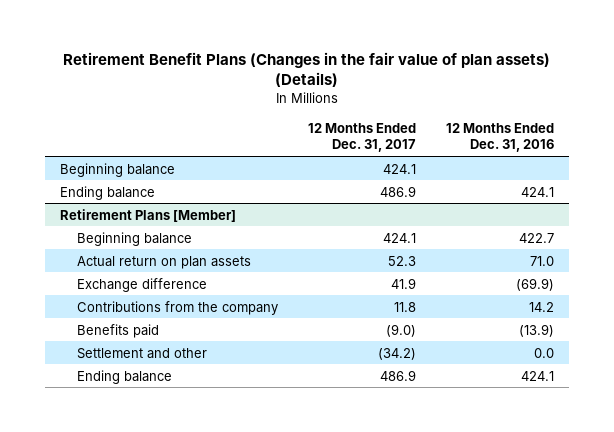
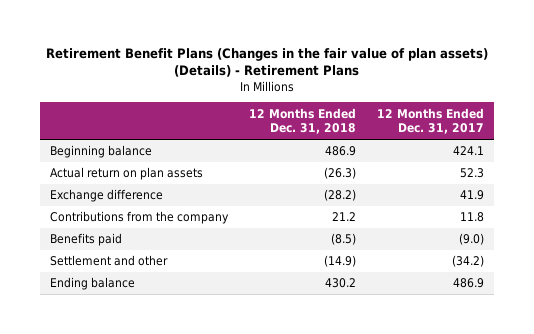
[62,51,550,88] Retirement Benefit Plans (Changes in the fair value of plan assets) (Details) -> [45,47,488,78] Retirement Benefit Plans (Changes in the fair value of plan assets) (Details) - Retirement Plans
[446,122,555,153] 12 Months Ended Dec. 31, 2016 -> none
none -> [248,107,356,135] 12 Months Ended Dec. 31, 2018
[59,185,155,200] Ending balance -> none
[59,208,236,222] Retirement Plans [Member] -> none
[76,231,192,246] Beginning balance -> none

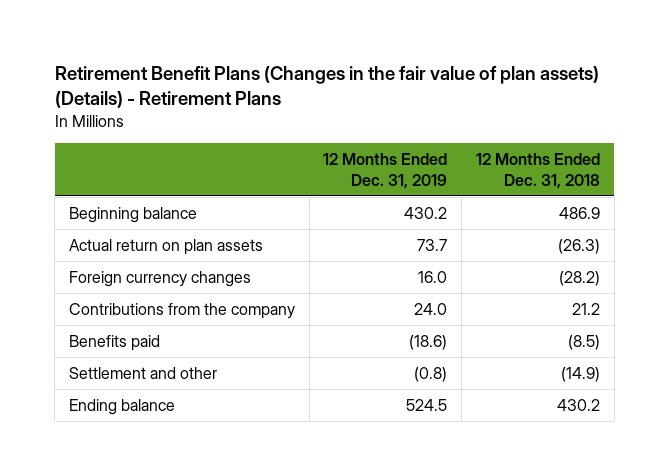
[376,107,484,135] 12 Months Ended Dec. 31, 2017 -> none
none -> [323,152,448,189] 12 Months Ended Dec. 31, 2019
[50,189,164,203] Exchange difference -> [68,270,251,287] Foreign currency changes

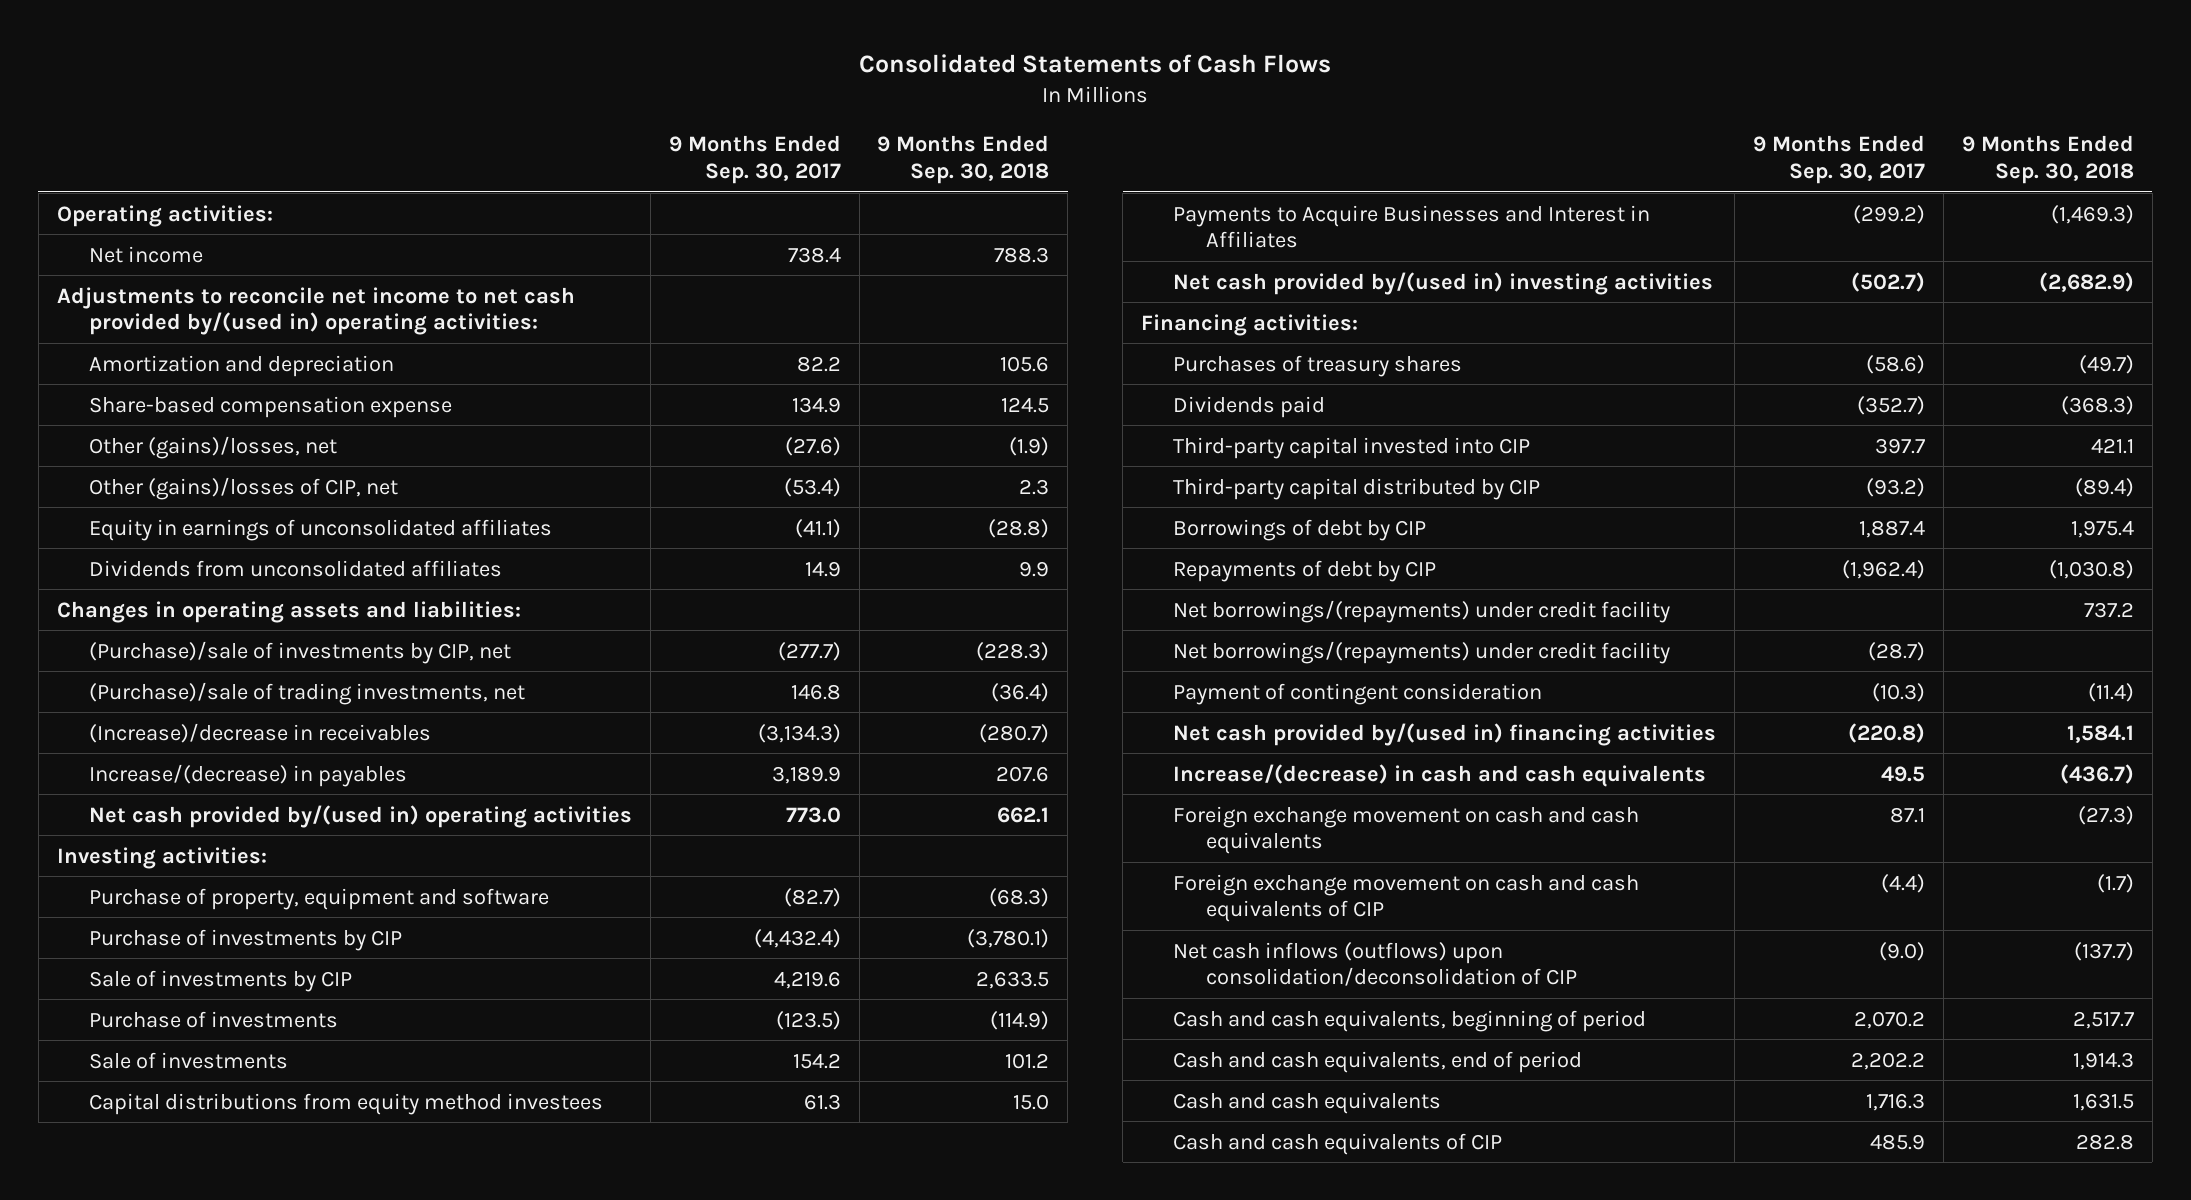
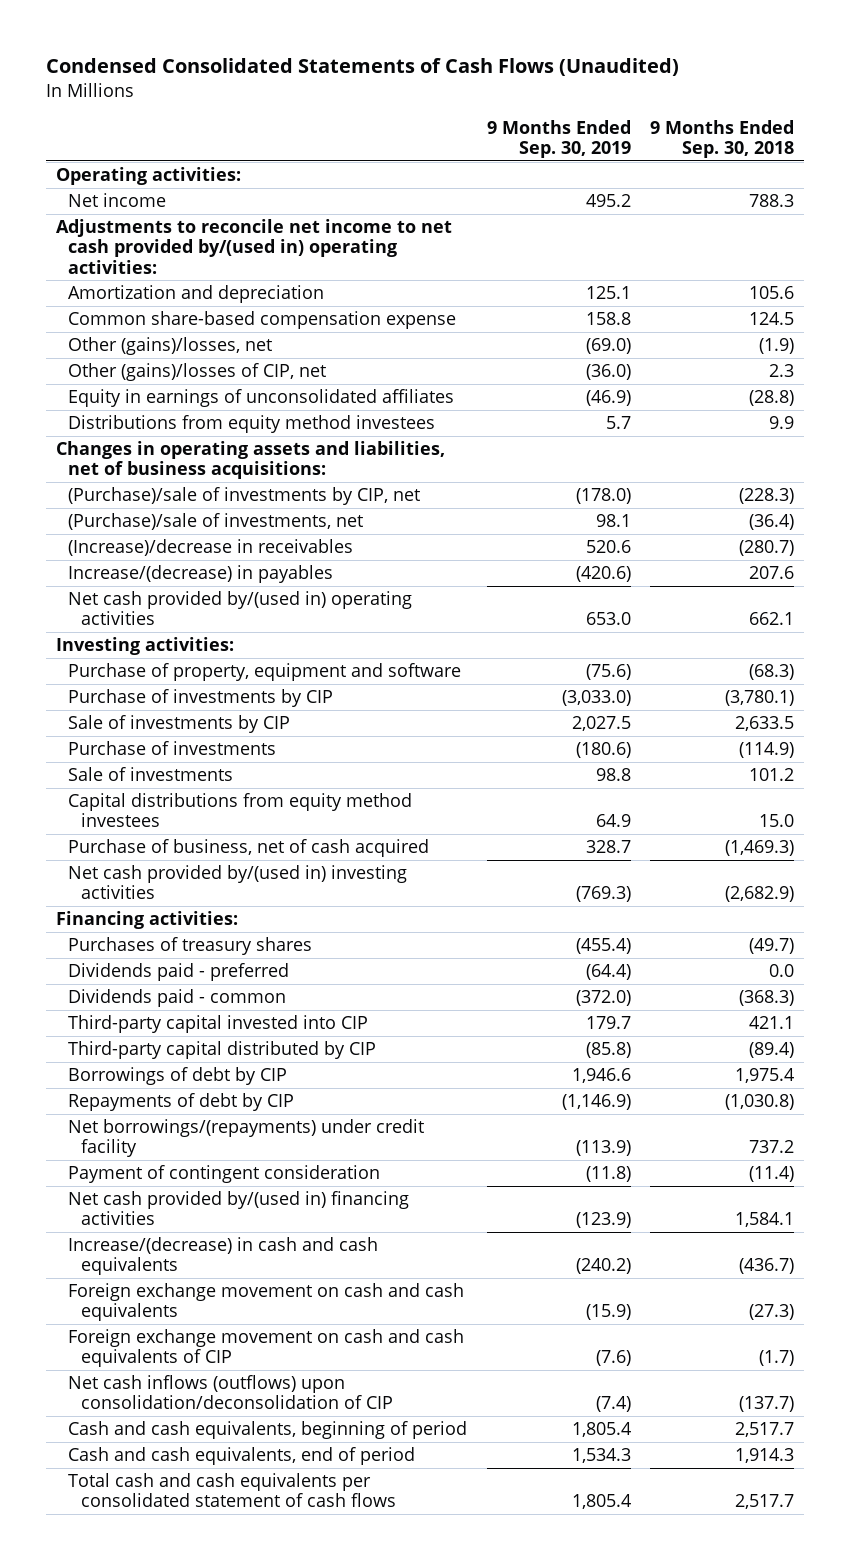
[859,54,1332,74] Consolidated Statements of Cash Flows -> [45,58,679,77] Condensed Consolidated Statements of Cash Flows (Unaudited)
[668,135,841,185] 9 Months Ended Sep. 30, 2017 -> none
none -> [486,119,631,158] 9 Months Ended Sep. 30, 2019
[88,395,452,418] Share-based compensation expense -> [68,311,457,330] Common share-based compensation expense
[88,559,502,577] Dividends from unconsolidated affiliates -> [68,415,436,434] Distributions from equity method investees
[56,600,521,623] Changes in operating assets and liabilities: -> [55,441,445,480] Changes in operating assets and liabilities, net of business acquisitions:
[88,681,525,705] (Purchase)/sale of trading investments, net -> [68,513,364,531] (Purchase)/sale of investments, net
[1173,204,1651,249] Payments to Acquire Businesses and Interest in Affiliates -> [68,839,430,858] Purchase of business, net of cash acquired
none -> [68,963,290,982] Dividends paid - preferred
[1173,395,1326,418] Dividends paid -> [68,989,287,1008] Dividends paid - common
[1173,640,1671,664] Net borrowings/(repayments) under credit facility -> none
[1173,1091,1442,1114] Cash and cash equivalents -> none
[1173,1132,1503,1155] Cash and cash equivalents of CIP -> none
none -> [68,1473,397,1508] Total cash and cash equivalents per consolidated statement of cash flows

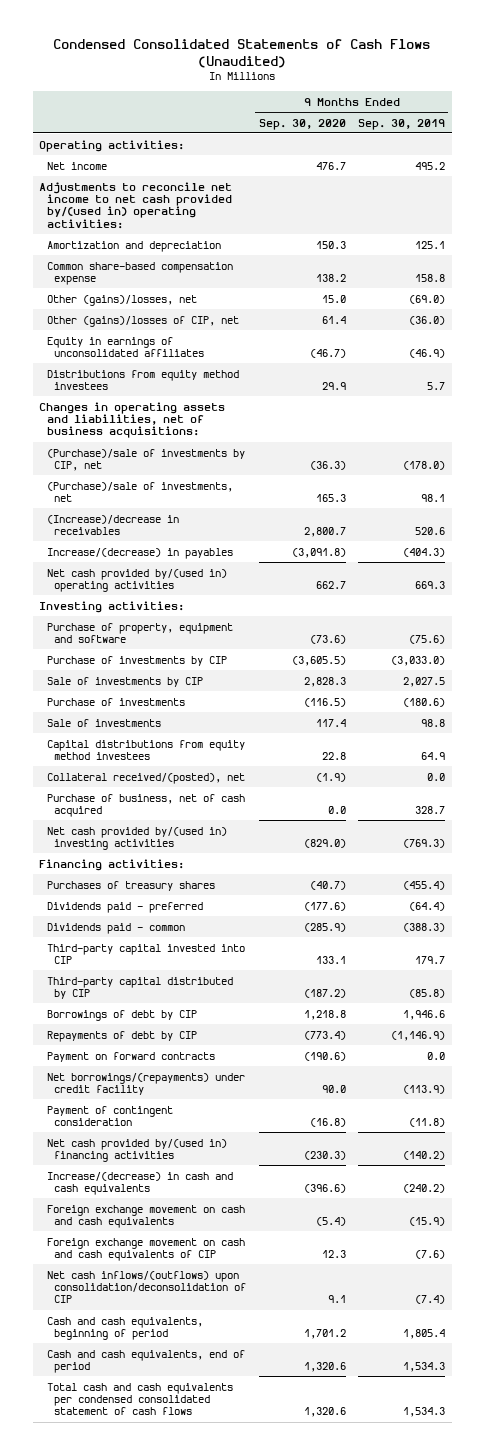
[650,119,795,158] 9 Months Ended Sep. 30, 2018 -> none
none -> [258,118,346,130] Sep. 30, 2020
[575,566,631,583] (420.6) -> [403,547,446,557] (404.3)
[585,612,631,626] 653.0 -> [415,580,446,589] 669.3
none -> [46,772,245,784] Collateral received/(posted), net
[575,990,631,1007] (372.0) -> [403,922,446,932] (388.3)
none -> [46,1051,215,1062] Payment on forward contracts
[575,1212,631,1229] (123.9) -> [403,1150,446,1160] (140.2)
[68,1375,394,1410] Net cash inflows (outflows) upon consolidation/deconsolidation of CIP -> [46,1270,247,1304] Net cash inflows/(outflows) upon consolidation/deconsolidation of CIP
[68,1473,397,1508] Total cash and cash equivalents per consolidated statement of cash flows -> [46,1382,233,1416] Total cash and cash equivalents per condensed consolidated statement of cash flows
[571,1494,631,1510] 1,805.4 -> [403,1407,446,1418] 1,534.3

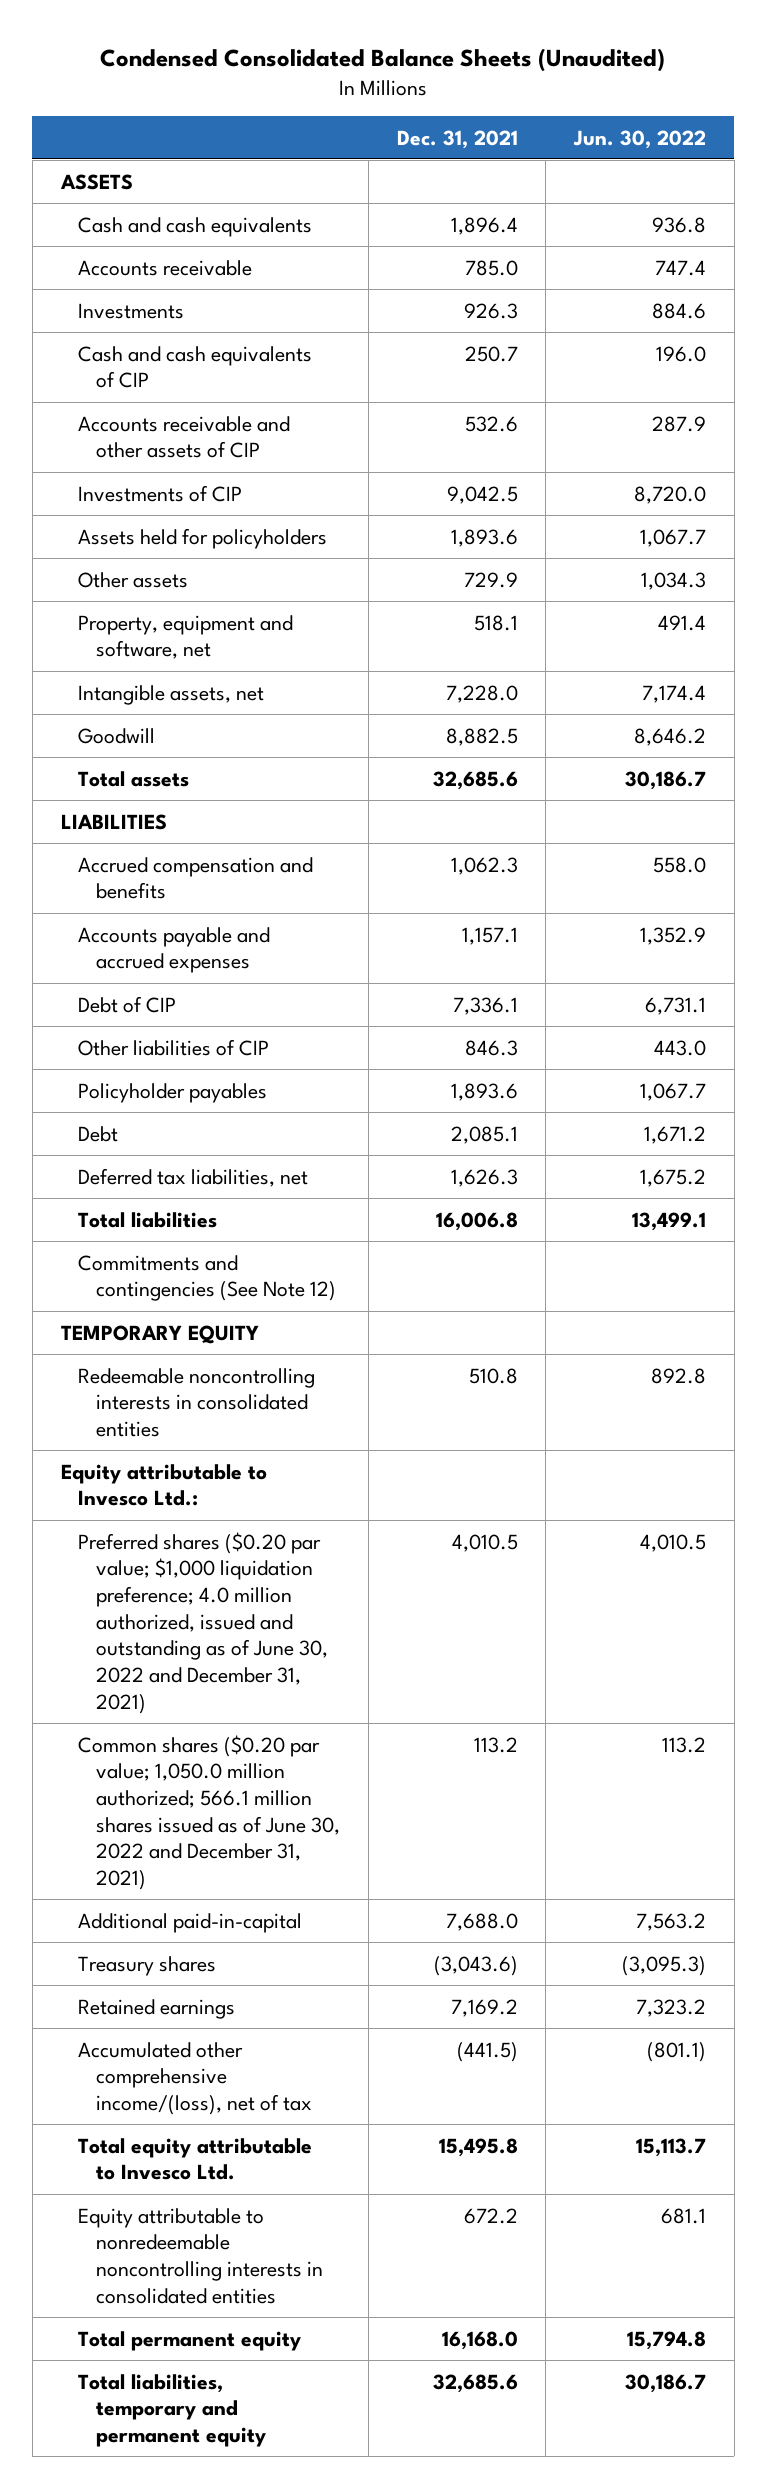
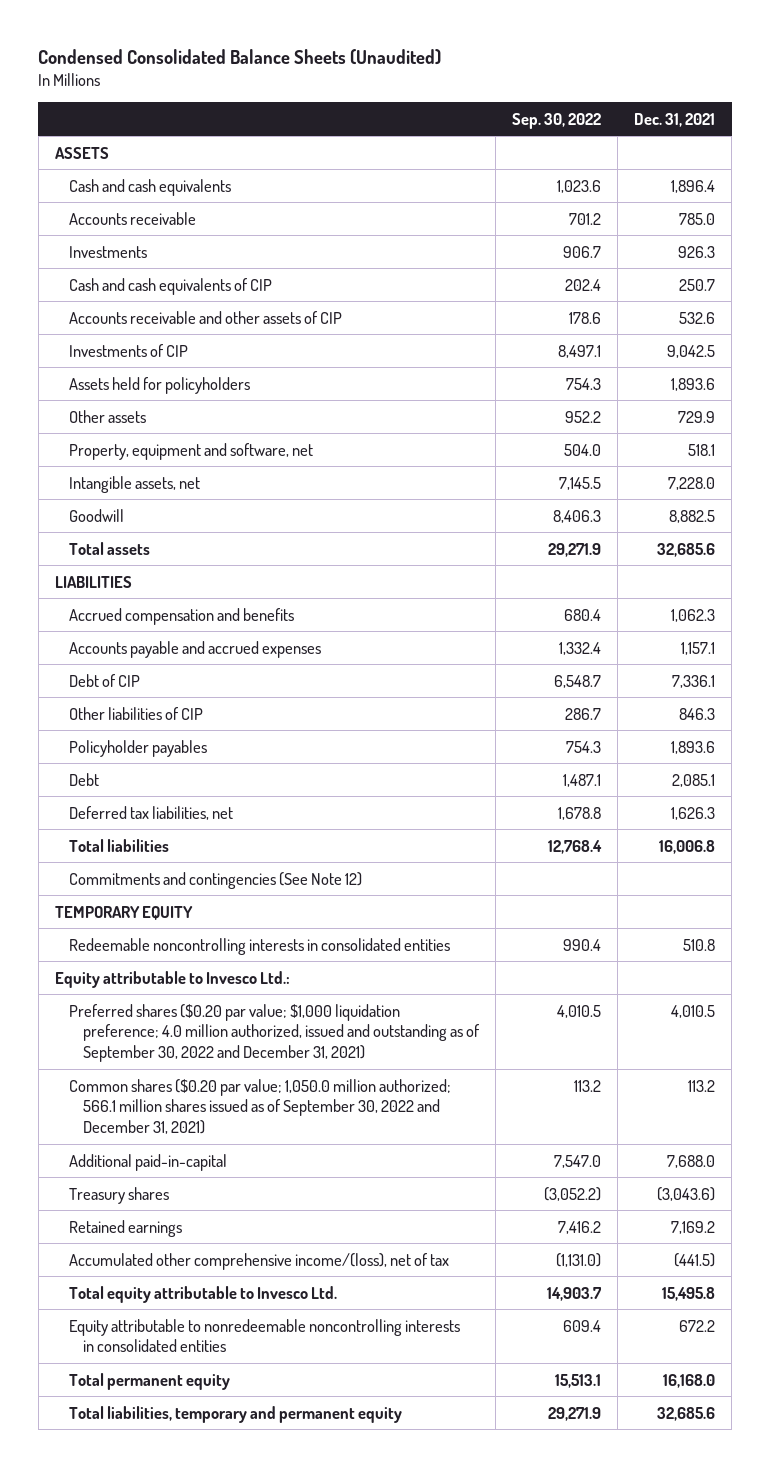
[573,129,707,149] Jun. 30, 2022 -> none
none -> [512,112,602,129] Sep. 30, 2022
[78,1531,329,1714] Preferred shares ($0.20 par value; $1,000 liquidation preference; 4.0 million authorized, issued and outstanding as of June 30, 2022 and December 31, 2021) -> [68,1003,480,1063] Preferred shares ($0.20 par value; $1,000 liquidation preference; 4.0 million authorized, issued and outstanding as of September 30, 2022 and December 31, 2021)
[78,1734,341,1890] Common shares ($0.20 par value; 1,050.0 million authorized; 566.1 million shares issued as of June 30, 2022 and December 31, 2021) -> [68,1078,451,1135] Common shares ($0.20 par value; 1,050.0 million authorized; 566.1 million shares issued as of September 30, 2022 and December 31, 2021)

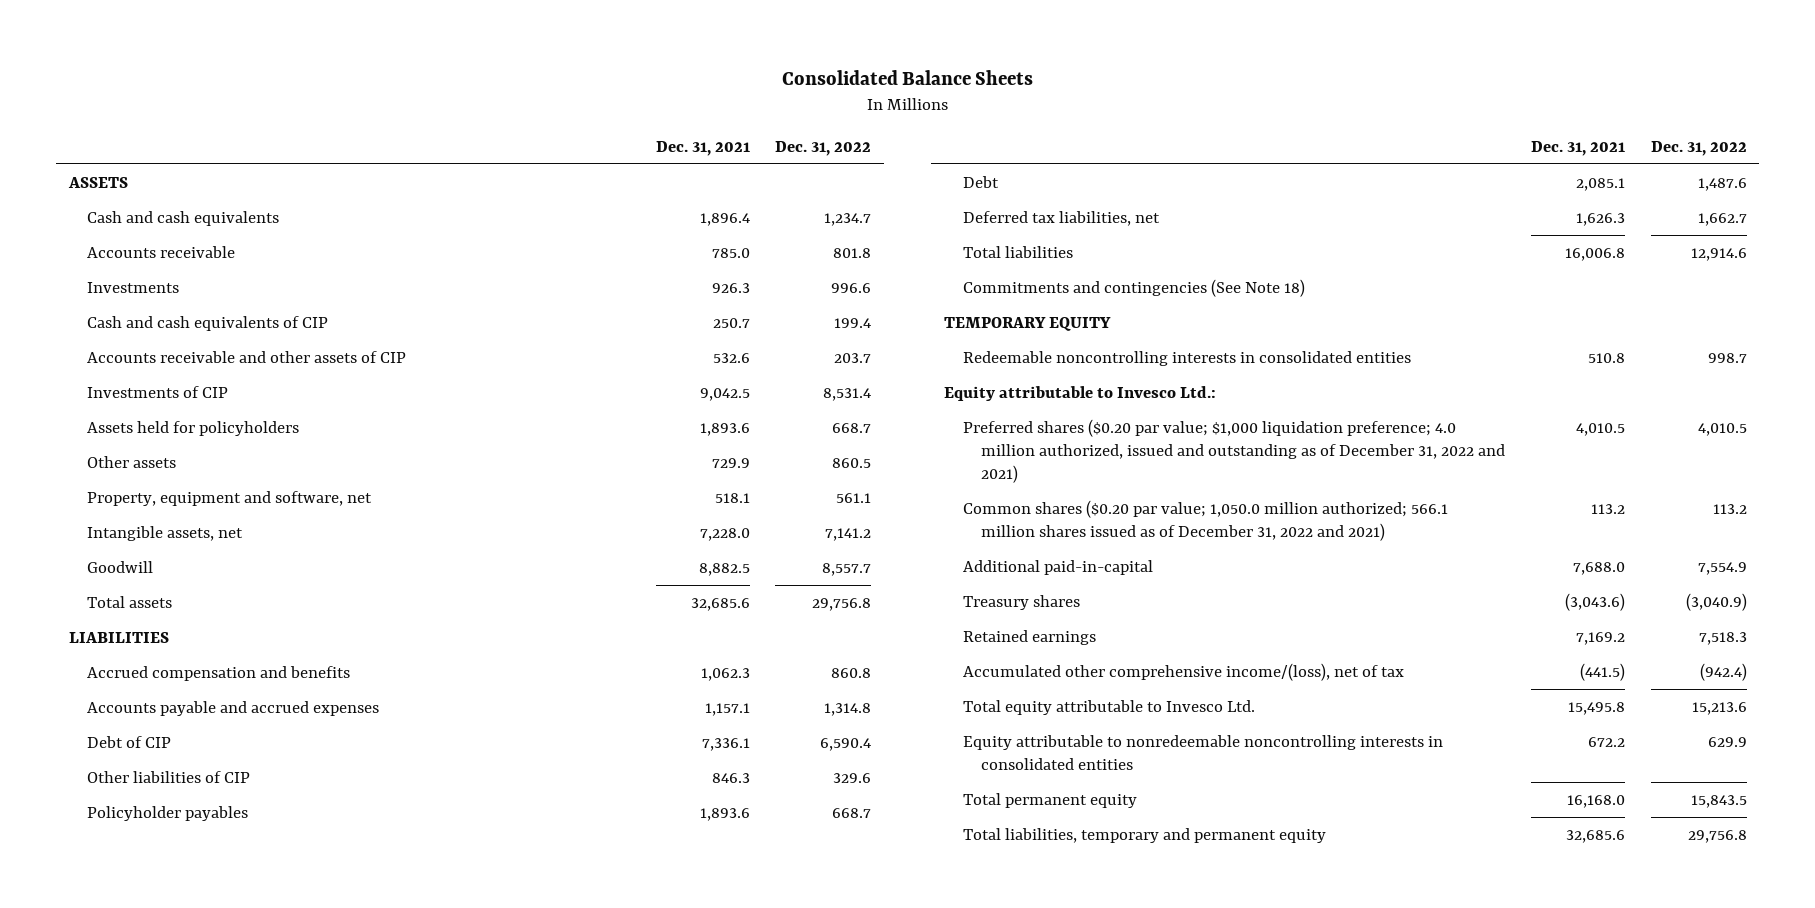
[38,48,442,65] Condensed Consolidated Balance Sheets (Unaudited) -> [781,69,1033,85] Consolidated Balance Sheets
[512,112,602,129] Sep. 30, 2022 -> none
none -> [775,140,872,156] Dec. 31, 2022
[68,871,362,889] Commitments and contingencies (See Note 12) -> [962,278,1305,297] Commitments and contingencies (See Note 18)
[68,1003,480,1063] Preferred shares ($0.20 par value; $1,000 liquidation preference; 4.0 million authorized, issued and outstanding as of September 30, 2022 and December 31, 2021) -> [962,418,1506,484] Preferred shares ($0.20 par value; $1,000 liquidation preference; 4.0 million authorized, issued and outstanding as of December 31, 2022 and 2021)
[68,1078,451,1135] Common shares ($0.20 par value; 1,050.0 million authorized; 566.1 million shares issued as of September 30, 2022 and December 31, 2021) -> [962,499,1448,542] Common shares ($0.20 par value; 1,050.0 million authorized; 566.1 million shares issued as of December 31, 2022 and 2021)

